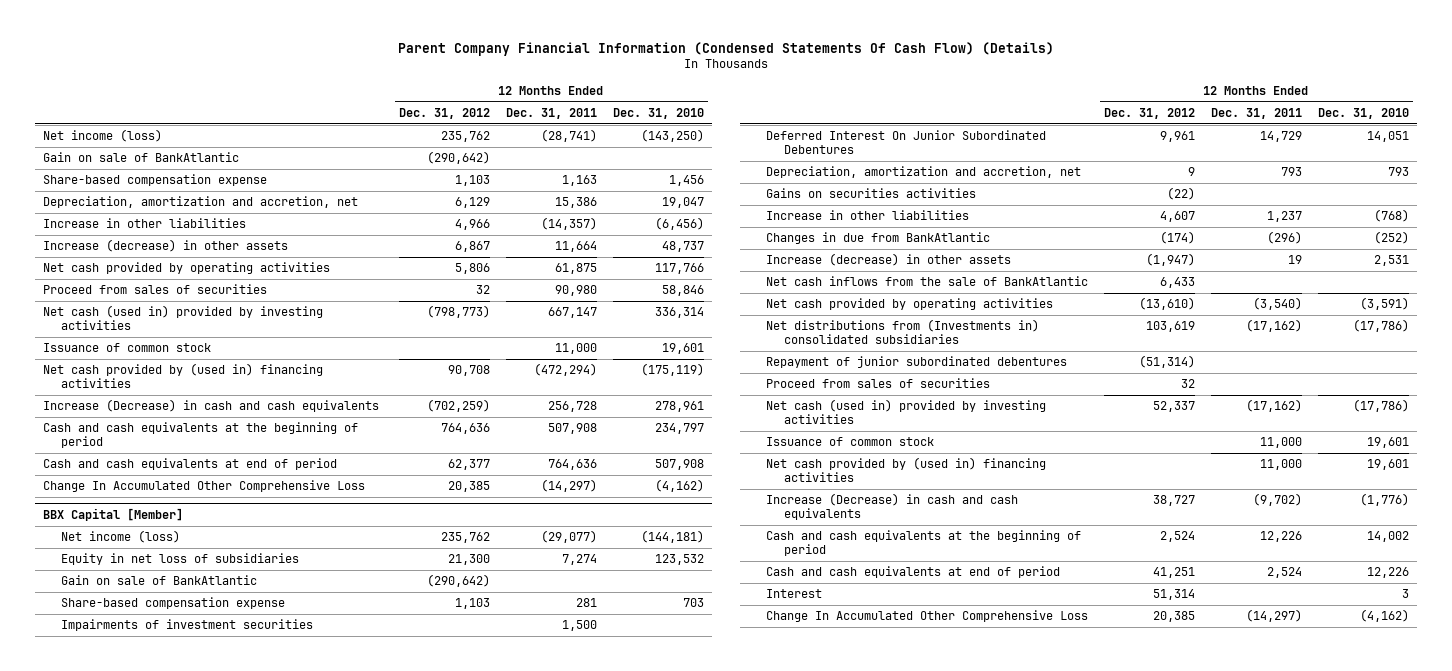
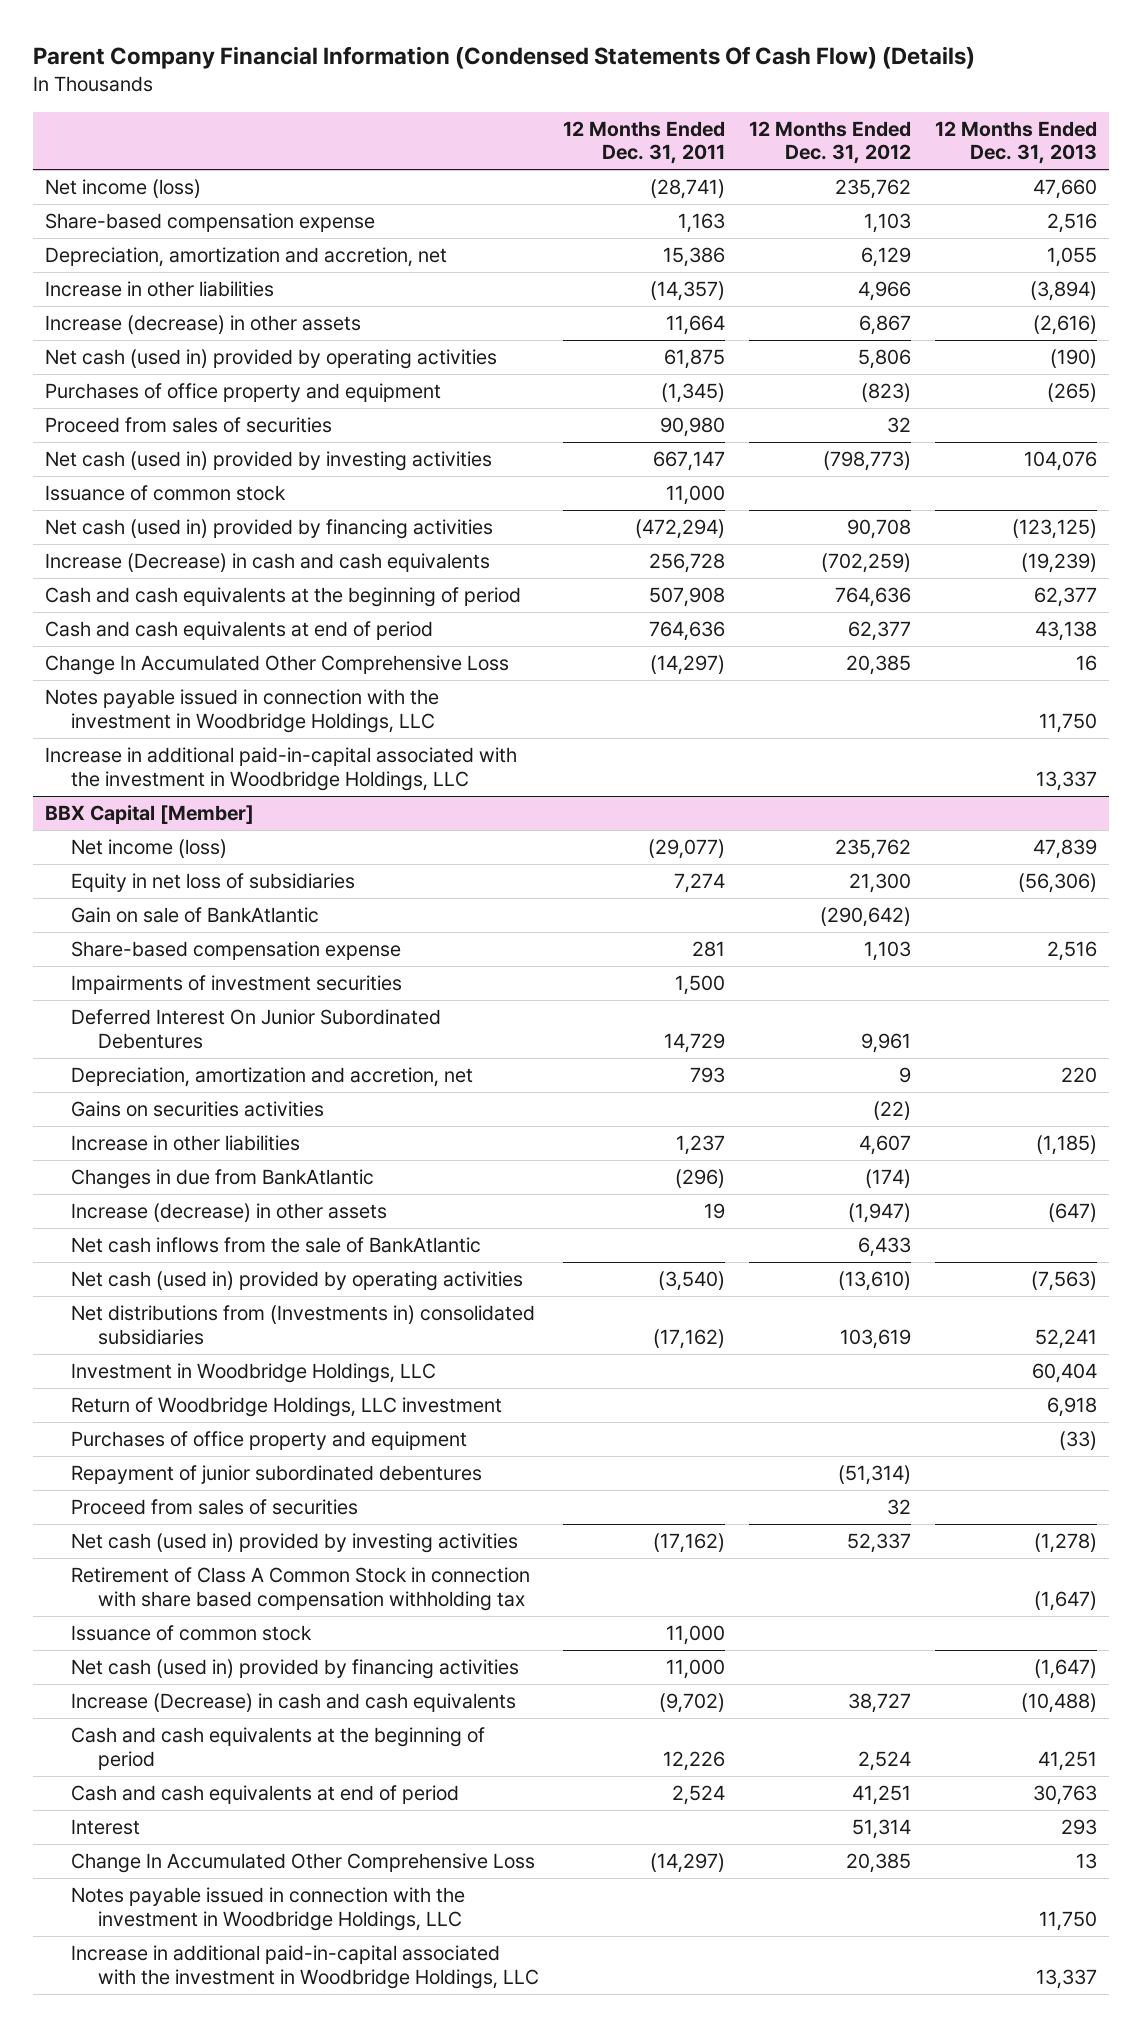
[612,107,704,119] Dec. 31, 2010 -> none
none -> [934,120,1097,165] 12 Months Ended Dec. 31, 2013
[43,152,240,163] Gain on sale of BankAtlantic -> none
[43,262,331,275] Net cash provided by operating activities -> [44,349,497,370] Net cash (used in) provided by operating activities
none -> [44,383,441,403] Purchases of office property and equipment
[43,363,324,389] Net cash provided by (used in) financing activities -> [44,519,493,540] Net cash (used in) provided by financing activities
none -> [44,689,439,733] Notes payable issued in connection with the investment in Woodbridge Holdings, LLC
none -> [44,747,517,791] Increase in additional paid-in-capital associated with the investment in Woodbridge Holdings, LLC
[765,298,1053,311] Net cash provided by operating activities -> [71,1271,524,1292] Net cash (used in) provided by operating activities
none -> [71,1363,437,1384] Investment in Woodbridge Holdings, LLC
none -> [71,1397,503,1418] Return of Woodbridge Holdings, LLC investment
none -> [71,1431,468,1451] Purchases of office property and equipment
none -> [71,1567,531,1611] Retirement of Class A Common Stock in connection with share based compensation withholding tax
[765,457,1046,483] Net cash provided by (used in) financing activities -> [71,1659,520,1680] Net cash (used in) provided by financing activities
none -> [71,1887,466,1931] Notes payable issued in connection with the investment in Woodbridge Holdings, LLC
none -> [71,1945,540,1989] Increase in additional paid-in-capital associated with the investment in Woodbridge Holdings, LLC

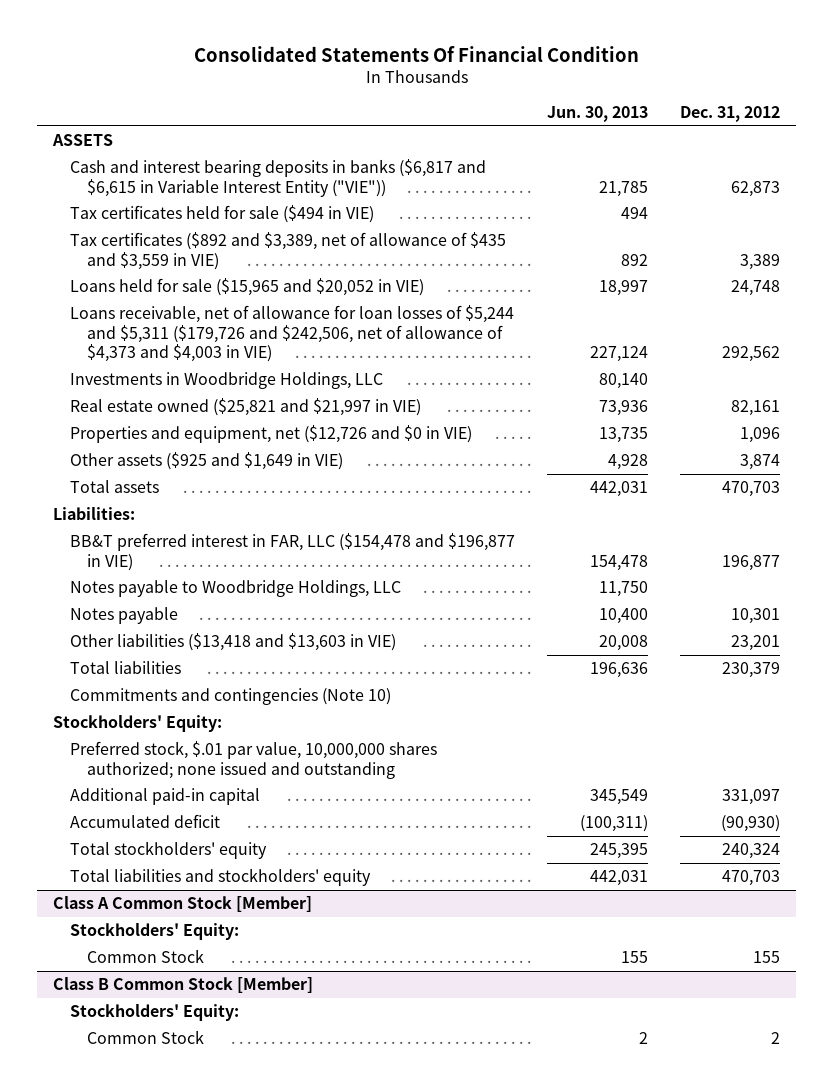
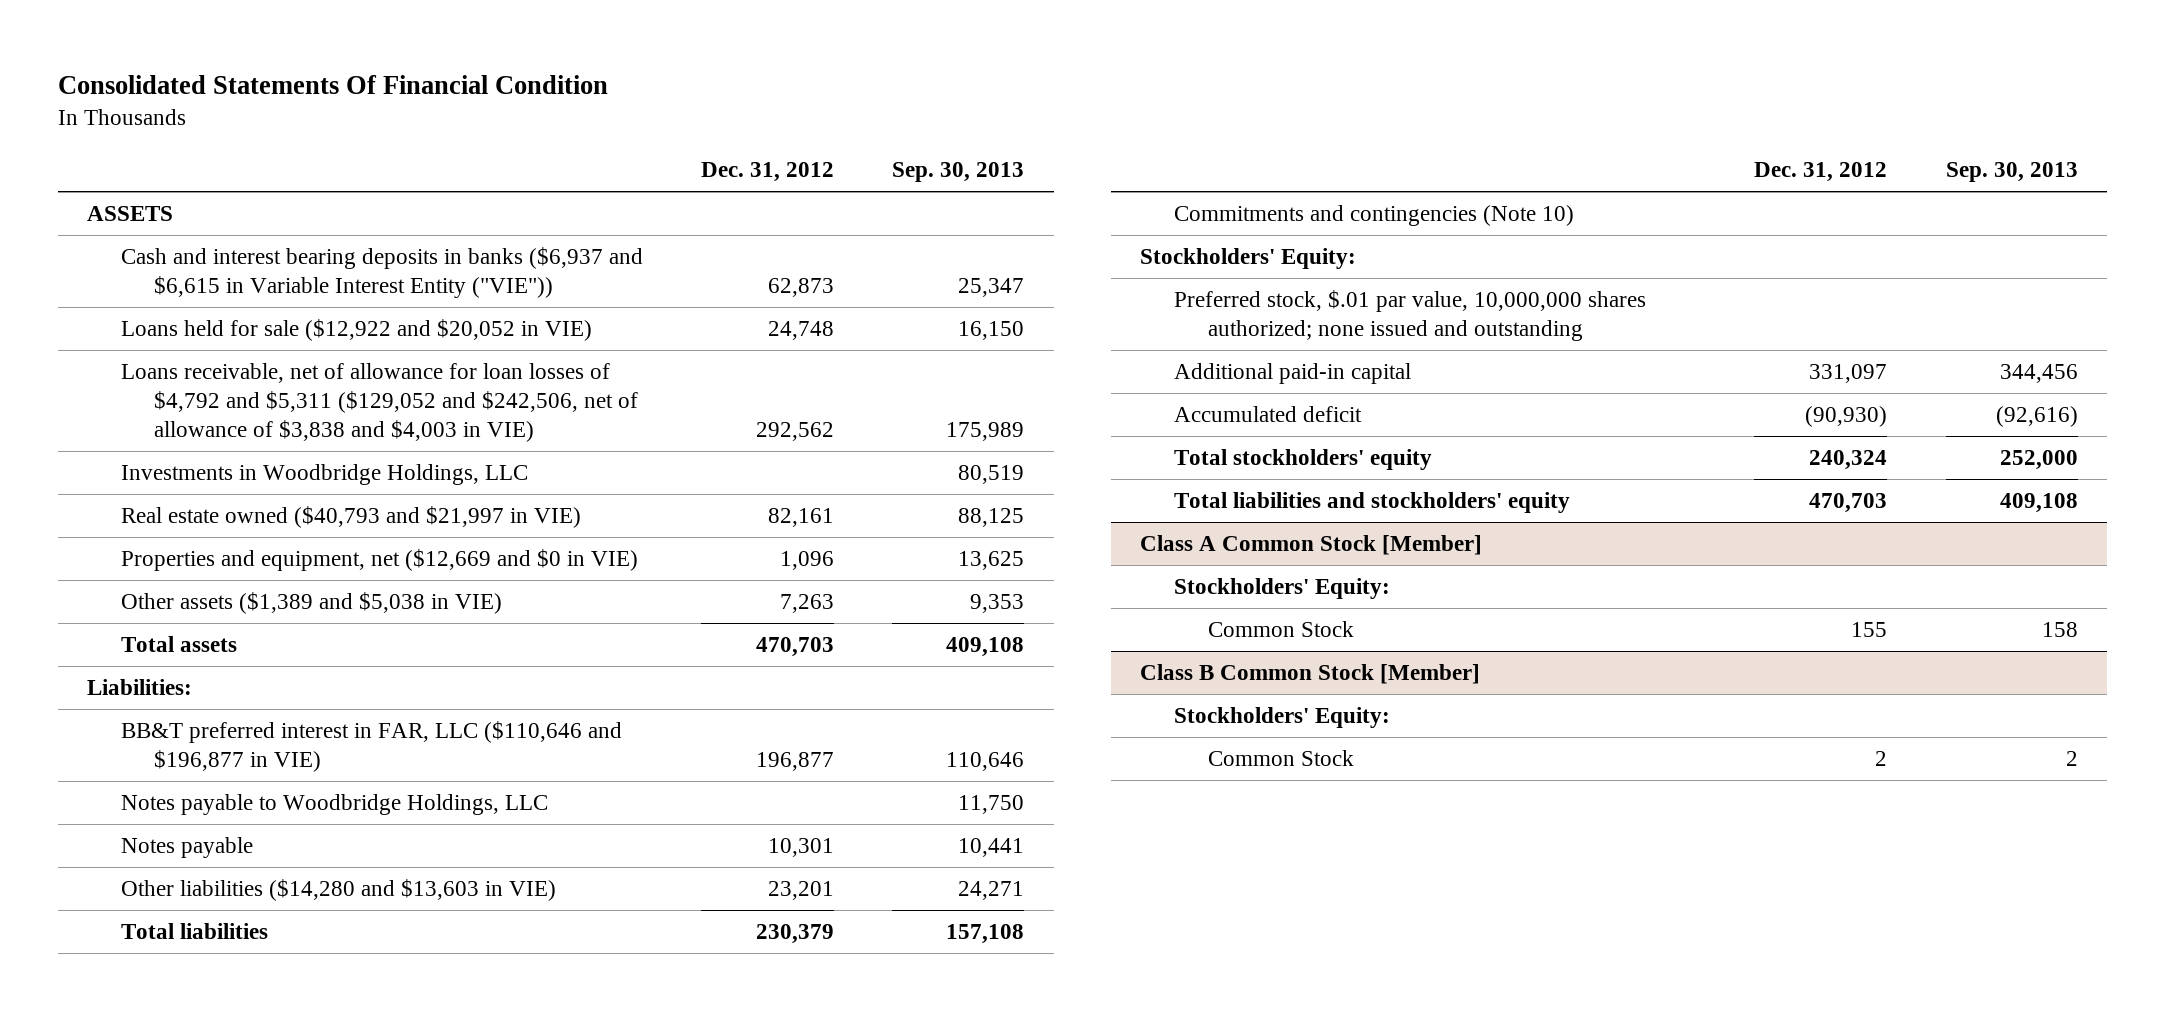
[547,106,649,123] Jun. 30, 2013 -> none
none -> [892,162,1025,183] Sep. 30, 2013
[70,205,375,224] Tax certificates held for sale ($494 in VIE) -> none
[70,232,507,270] Tax certificates ($892 and $3,389, net of allowance of $435 and $3,559 in VIE) -> none
[70,159,487,197] Cash and interest bearing deposits in banks ($6,817 and $6,615 in Variable Interest Entity ("VIE")) -> [120,247,643,298] Cash and interest bearing deposits in banks ($6,937 and $6,615 in Variable Interest Entity ("VIE"))
[70,278,425,297] Loans held for sale ($15,965 and $20,052 in VIE) -> [120,319,592,342] Loans held for sale ($12,922 and $20,052 in VIE)
[70,305,515,363] Loans receivable, net of allowance for loan losses of $5,244 and $5,311 ($179,726 and $242,506, net of allowance of $4,373 and $4,003 in VIE) -> [120,363,639,442] Loans receivable, net of allowance for loan losses of $4,792 and $5,311 ($129,052 and $242,506, net of allowance of $3,838 and $4,003 in VIE)
[70,398,422,417] Real estate owned ($25,821 and $21,997 in VIE) -> [120,506,581,529] Real estate owned ($40,793 and $21,997 in VIE)
[70,425,473,444] Properties and equipment, net ($12,726 and $0 in VIE) -> [120,549,638,572] Properties and equipment, net ($12,669 and $0 in VIE)
[70,452,344,471] Other assets ($925 and $1,649 in VIE) -> [120,592,502,615] Other assets ($1,389 and $5,038 in VIE)
[740,454,781,471] 3,874 -> [780,594,835,614] 7,263
[70,533,516,571] BB&T preferred interest in FAR, LLC ($154,478 and $196,877 in VIE) -> [120,721,622,772] BB&T preferred interest in FAR, LLC ($110,646 and $196,877 in VIE)
[70,633,397,652] Other liabilities ($13,418 and $13,603 in VIE) -> [120,879,556,902] Other liabilities ($14,280 and $13,603 in VIE)

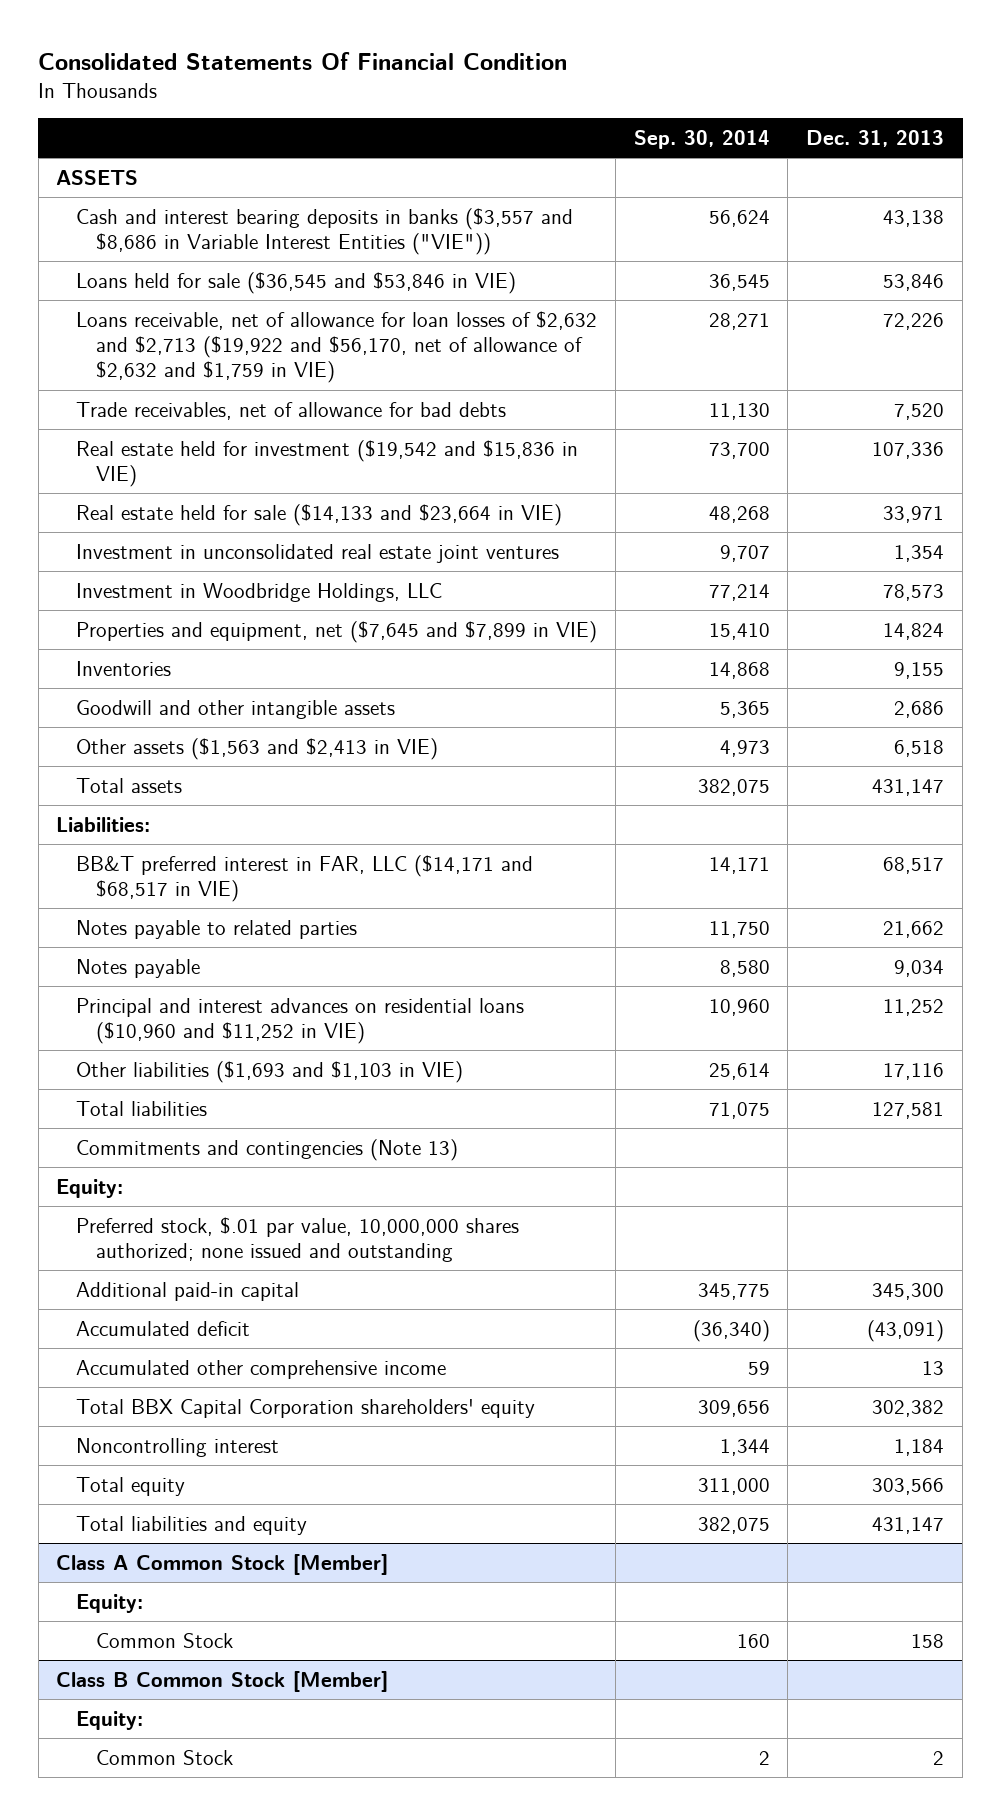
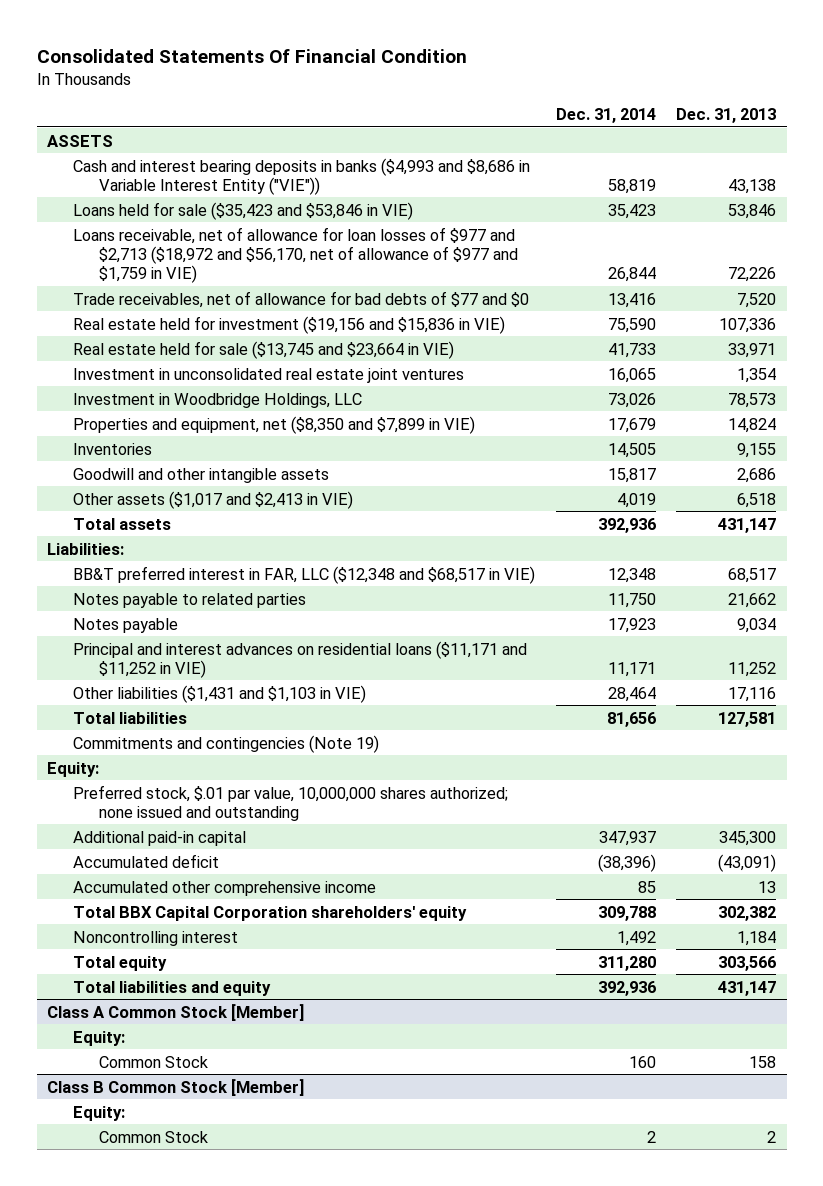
[633,129,770,149] Sep. 30, 2014 -> none
none -> [555,107,656,123] Dec. 31, 2014
[76,207,574,256] Cash and interest bearing deposits in banks ($3,557 and $8,686 in Variable Interest Entities ("VIE")) -> [73,157,531,195] Cash and interest bearing deposits in banks ($4,993 and $8,686 in Variable Interest Entity ("VIE"))
[76,271,517,294] Loans held for sale ($36,545 and $53,846 in VIE) -> [73,201,414,220] Loans held for sale ($35,423 and $53,846 in VIE)
[76,310,598,384] Loans receivable, net of allowance for loan losses of $2,632 and $2,713 ($19,922 and $56,170, net of allowance of $2,632 and $1,759 in VIE) -> [73,226,519,283] Loans receivable, net of allowance for loan losses of $977 and $2,713 ($18,972 and $56,170, net of allowance of $977 and $1,759 in VIE)
[76,401,507,420] Trade receivables, net of allowance for bad debts -> [73,290,530,308] Trade receivables, net of allowance for bad debts of $77 and $0
[76,439,579,488] Real estate held for investment ($19,542 and $15,836 in VIE) -> [73,315,506,334] Real estate held for investment ($19,156 and $15,836 in VIE)
[76,503,563,526] Real estate held for sale ($14,133 and $23,664 in VIE) -> [73,340,455,359] Real estate held for sale ($13,745 and $23,664 in VIE)
[76,620,598,643] Properties and equipment, net ($7,645 and $7,899 in VIE) -> [73,415,476,434] Properties and equipment, net ($8,350 and $7,899 in VIE)
[76,737,439,760] Other assets ($1,563 and $2,413 in VIE) -> [73,490,354,509] Other assets ($1,017 and $2,413 in VIE)
[76,854,534,903] BB&T preferred interest in FAR, LLC ($14,171 and $68,517 in VIE) -> [73,565,536,584] BB&T preferred interest in FAR, LLC ($12,348 and $68,517 in VIE)
[76,997,525,1045] Principal and interest advances on residential loans ($10,960 and $11,252 in VIE) -> [73,640,528,678] Principal and interest advances on residential loans ($11,171 and $11,252 in VIE)
[76,1060,464,1083] Other liabilities ($1,693 and $1,103 in VIE) -> [73,684,367,703] Other liabilities ($1,431 and $1,103 in VIE)
[76,1138,459,1161] Commitments and contingencies (Note 13) -> [73,734,380,753] Commitments and contingencies (Note 19)

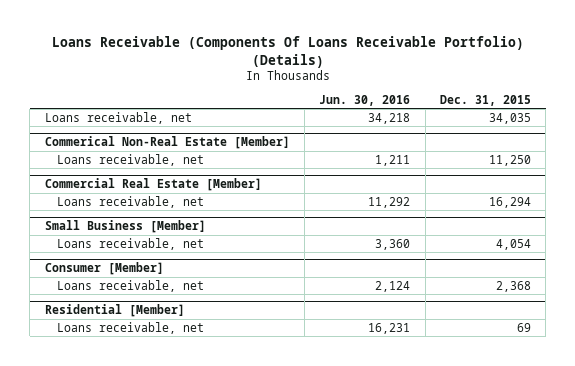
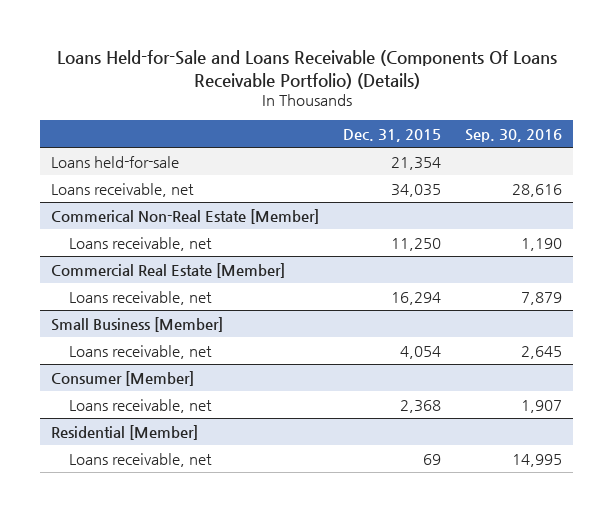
[51,36,524,68] Loans Receivable (Components Of Loans Receivable Portfolio) (Details) -> [56,49,557,89] Loans Held-for-Sale and Loans Receivable (Components Of Loans Receivable Portfolio) (Details)
[319,94,411,106] Jun. 30, 2016 -> none
none -> [464,128,562,142] Sep. 30, 2016
none -> [51,155,180,168] Loans held-for-sale

